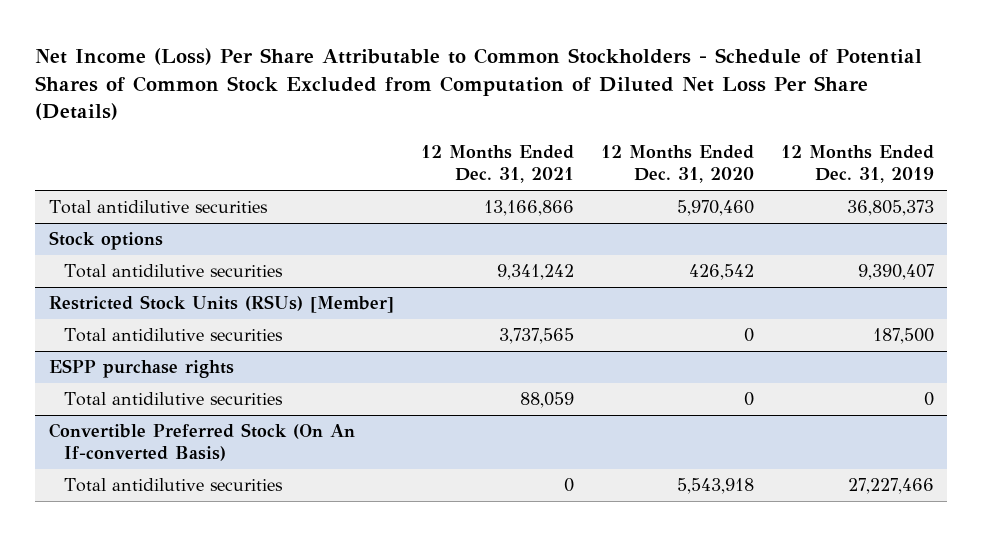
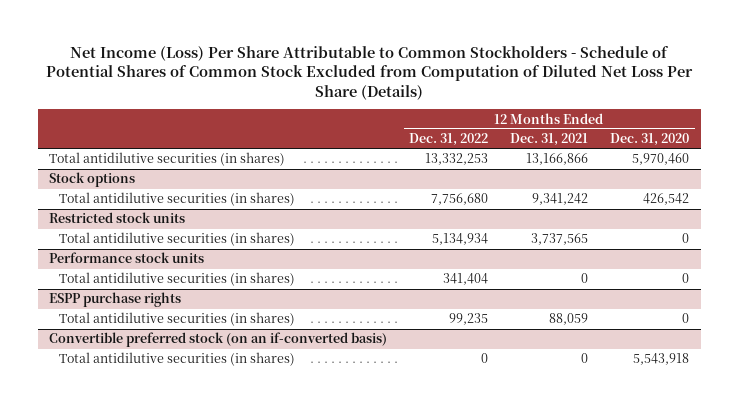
[780,145,934,183] 12 Months Ended Dec. 31, 2019 -> none
none -> [409,133,489,147] Dec. 31, 2022
[48,200,268,215] Total antidilutive securities -> [49,152,286,167] Total antidilutive securities (in shares)
[63,264,283,279] Total antidilutive securities -> [58,192,295,207] Total antidilutive securities (in shares)
[48,295,394,314] Restricted Stock Units (RSUs) [Member] -> [49,212,186,224] Restricted stock units
[63,328,283,343] Total antidilutive securities -> [58,232,295,247] Total antidilutive securities (in shares)
none -> [49,252,205,264] Performance stock units
none -> [58,272,295,287] Total antidilutive securities (in shares)
[63,392,283,407] Total antidilutive securities -> [58,312,295,327] Total antidilutive securities (in shares)
[48,423,355,462] Convertible Preferred Stock (On An If-converted Basis) -> [49,332,388,348] Convertible preferred stock (on an if-converted basis)
[63,478,283,493] Total antidilutive securities -> [58,352,295,367] Total antidilutive securities (in shares)

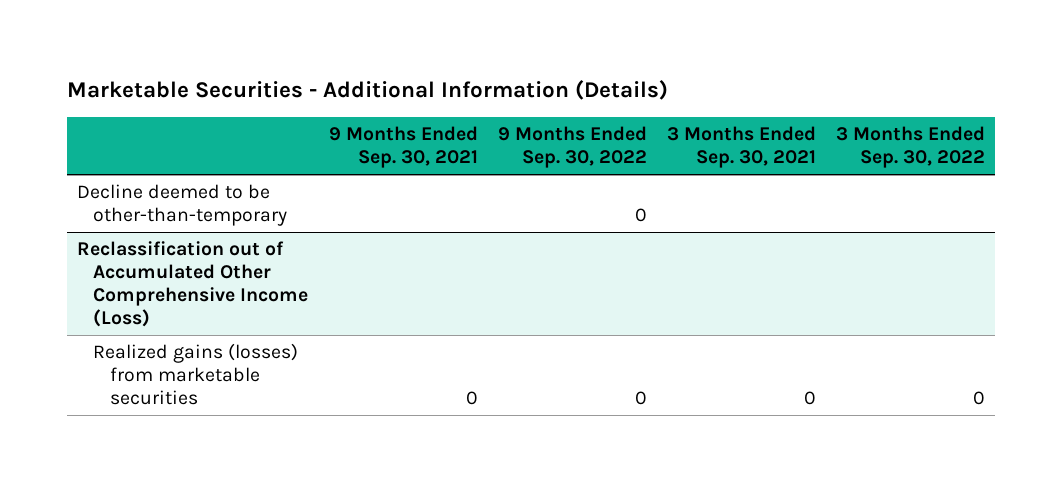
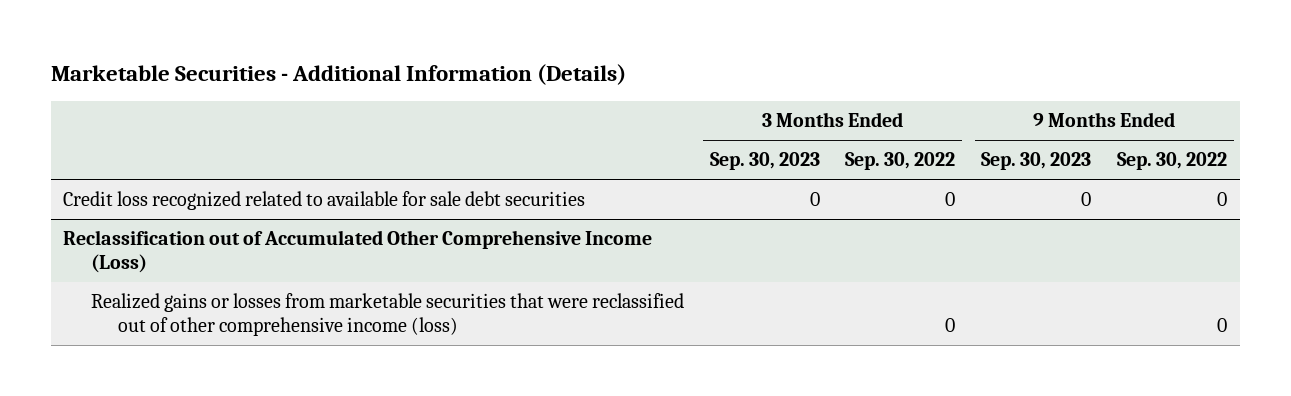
[328,126,478,168] 9 Months Ended Sep. 30, 2021 -> none
[667,126,817,168] 3 Months Ended Sep. 30, 2021 -> none
none -> [709,152,820,171] Sep. 30, 2023
none -> [981,152,1092,171] Sep. 30, 2023
[77,184,288,227] Decline deemed to be other-than-temporary -> none
none -> [63,191,586,211] Credit loss recognized related to available for sale debt securities
[93,343,299,405] Realized gains (losses) from marketable securities -> [90,293,684,336] Realized gains or losses from marketable securities that were reclassified out of other comprehensive income (loss)

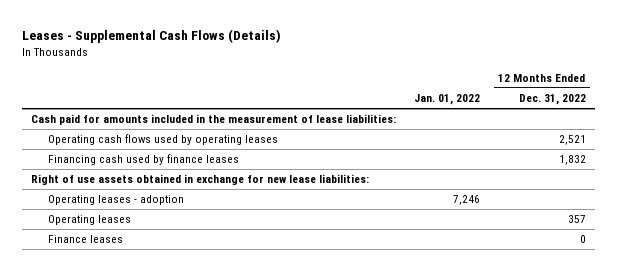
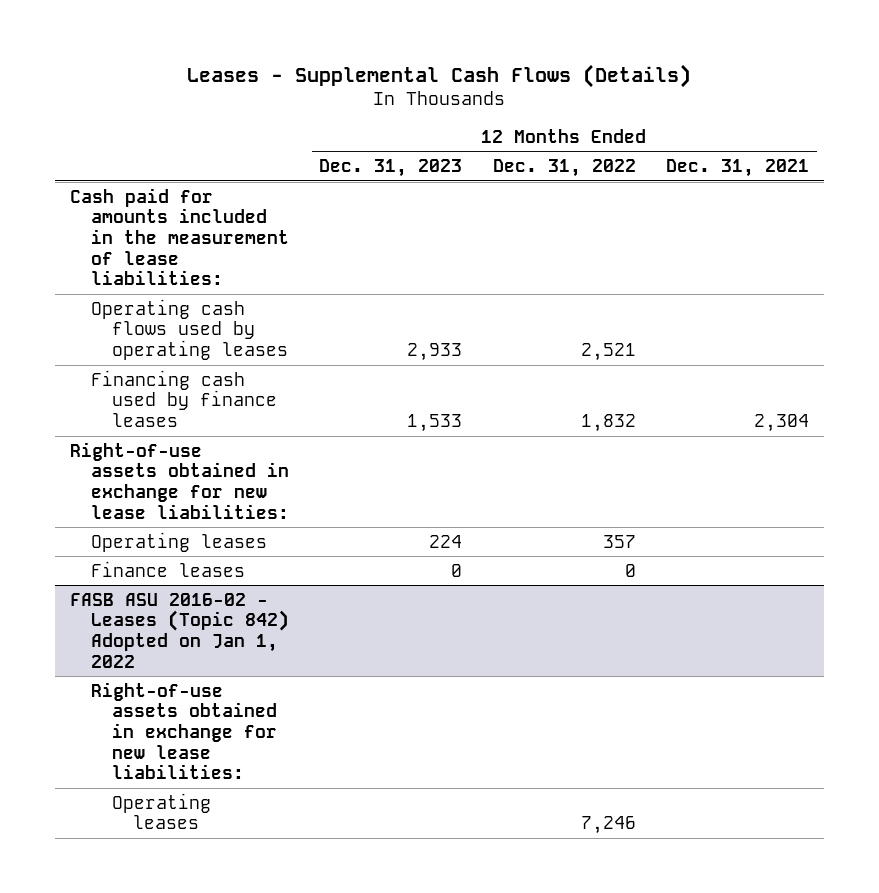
[414,94,481,106] Jan. 01, 2022 -> none
none -> [319,159,463,178] Dec. 31, 2023
none -> [666,159,810,178] Dec. 31, 2021
[47,195,184,206] Operating leases - adoption -> none
[30,174,369,186] Right of use assets obtained in exchange for new lease liabilities: -> [69,441,289,519] Right-of-use assets obtained in exchange for new lease liabilities:
none -> [69,592,289,668] FASB ASU 2016-02 - Leases (Topic 842) Adopted on Jan 1, 2022
none -> [90,681,277,780] Right-of-use assets obtained in exchange for new lease liabilities:
none -> [111,792,211,830] Operating leases

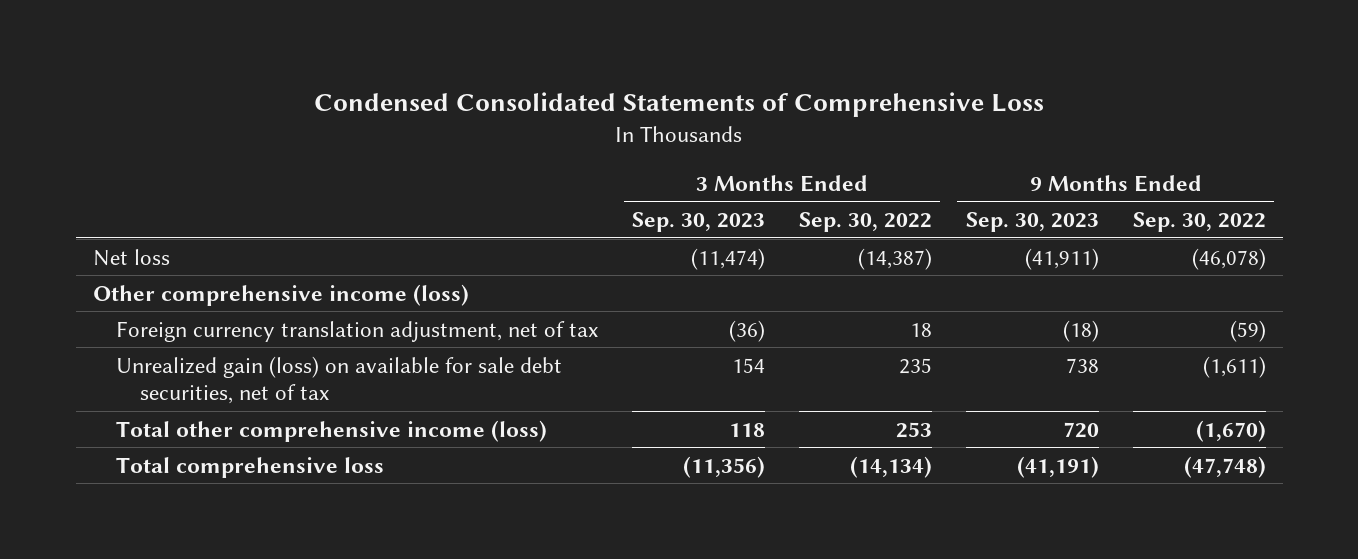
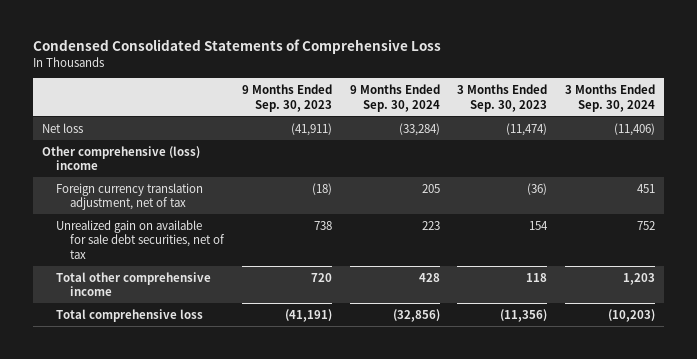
[798,212,932,233] Sep. 30, 2022 -> none
[1132,212,1266,233] Sep. 30, 2022 -> none
none -> [349,84,440,112] 9 Months Ended Sep. 30, 2024
none -> [565,84,656,112] 3 Months Ended Sep. 30, 2024
[92,283,469,306] Other comprehensive income (loss) -> [41,145,200,171] Other comprehensive (loss) income
[116,355,563,405] Unrealized gain (loss) on available for sale debt securities, net of tax -> [55,219,225,259] Unrealized gain on available for sale debt securities, net of tax
[116,419,548,442] Total other comprehensive income (loss) -> [55,271,211,297] Total other comprehensive income

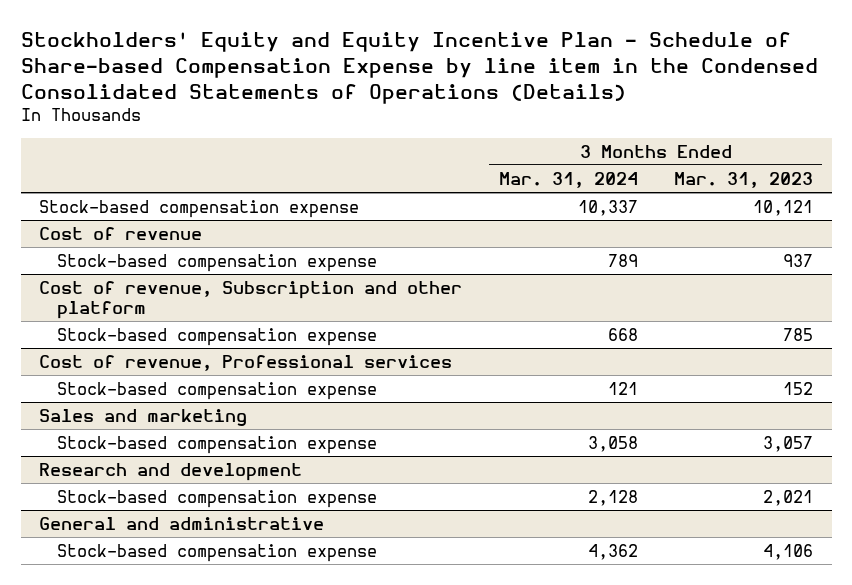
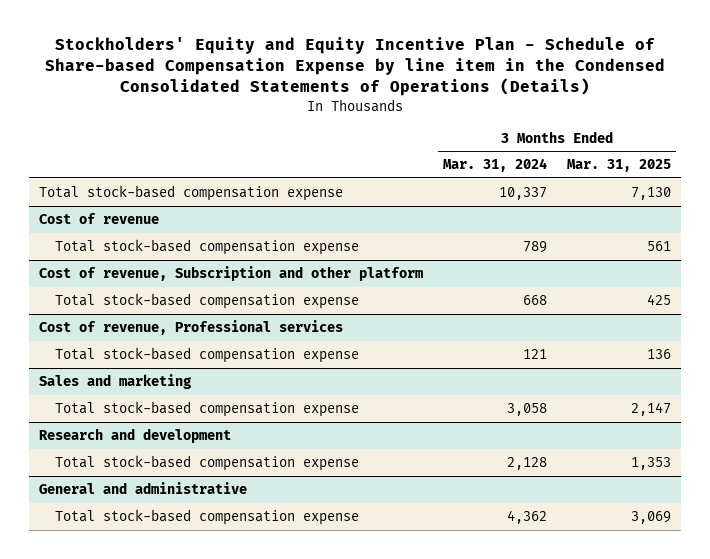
[674,171,814,188] Mar. 31, 2023 -> none
none -> [567,159,672,173] Mar. 31, 2025
[38,199,359,218] Stock-based compensation expense -> [38,185,343,202] Total stock-based compensation expense
[57,253,378,272] Stock-based compensation expense -> [54,239,359,256] Total stock-based compensation expense
[57,327,378,346] Stock-based compensation expense -> [54,293,359,310] Total stock-based compensation expense
[57,381,378,400] Stock-based compensation expense -> [54,347,359,364] Total stock-based compensation expense
[57,435,378,454] Stock-based compensation expense -> [54,401,359,418] Total stock-based compensation expense
[57,489,378,508] Stock-based compensation expense -> [54,455,359,472] Total stock-based compensation expense
[57,543,378,562] Stock-based compensation expense -> [54,509,359,526] Total stock-based compensation expense

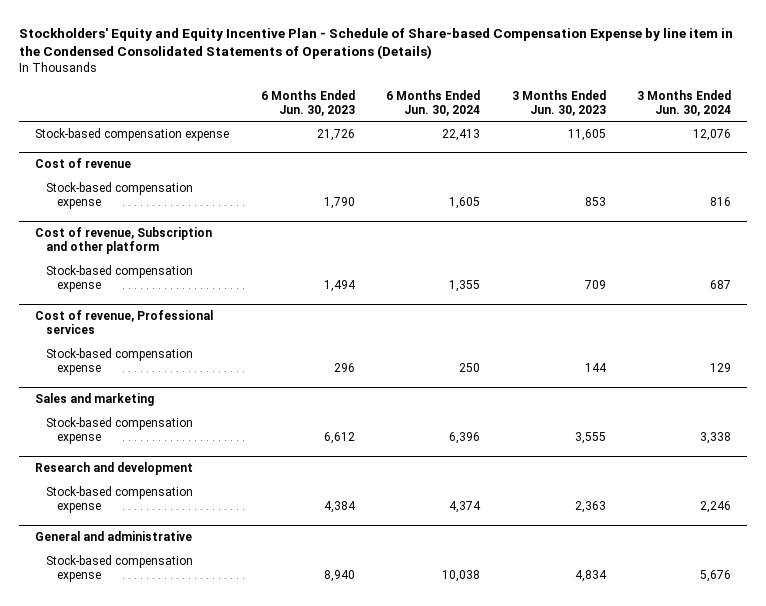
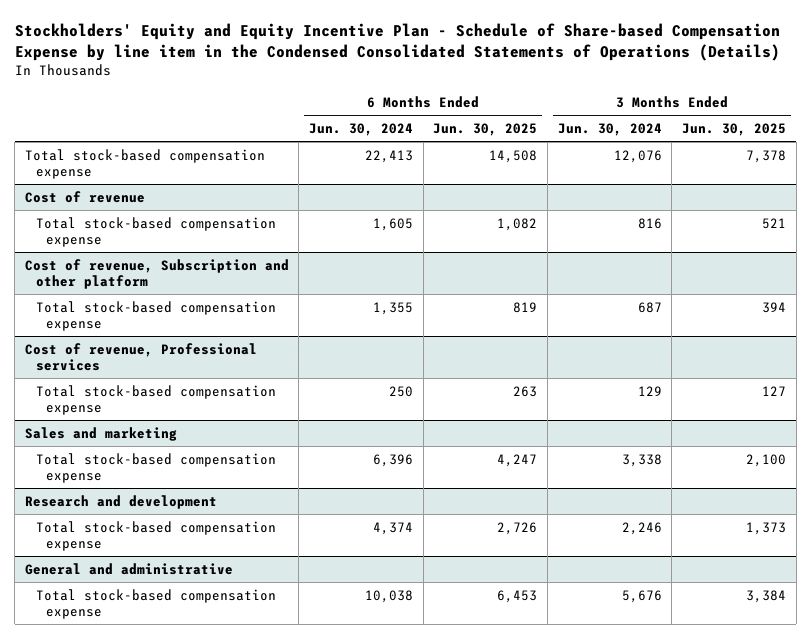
[260,89,355,116] 6 Months Ended Jun. 30, 2023 -> none
[511,89,606,116] 3 Months Ended Jun. 30, 2023 -> none
none -> [433,123,538,137] Jun. 30, 2025
none -> [682,123,787,137] Jun. 30, 2025
[34,127,229,141] Stock-based compensation expense -> [24,148,265,179] Total stock-based compensation expense
[46,181,194,210] Stock-based compensation expense -> [35,216,276,247] Total stock-based compensation expense
[46,264,194,293] Stock-based compensation expense -> [35,300,276,331] Total stock-based compensation expense
[46,347,194,376] Stock-based compensation expense -> [35,384,276,415] Total stock-based compensation expense
[46,416,194,445] Stock-based compensation expense -> [35,452,276,483] Total stock-based compensation expense
[46,485,194,514] Stock-based compensation expense -> [35,520,276,551] Total stock-based compensation expense
[46,554,194,583] Stock-based compensation expense -> [35,588,276,619] Total stock-based compensation expense

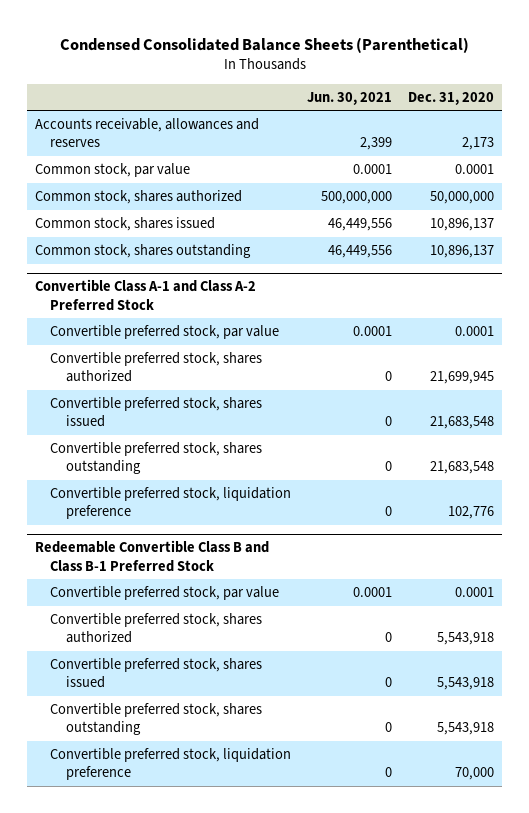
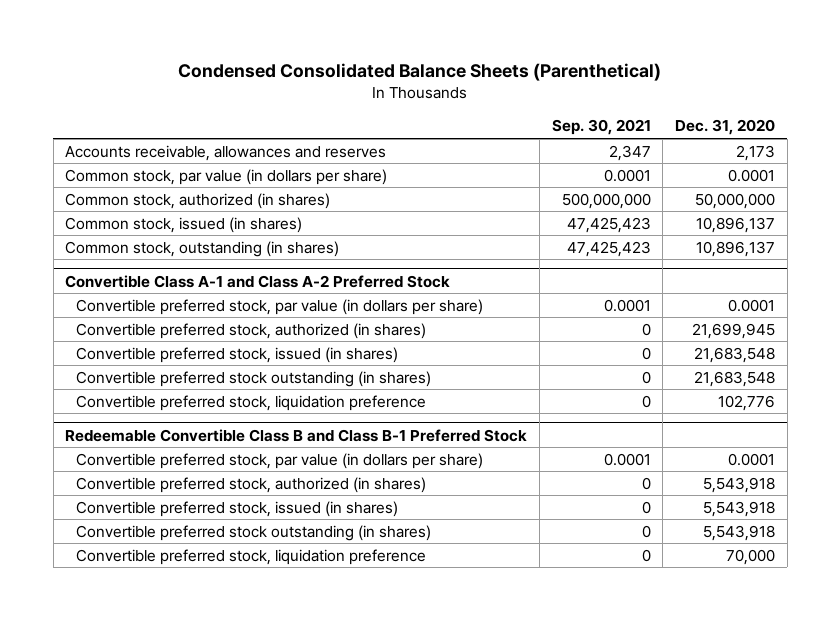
[307,91,393,105] Jun. 30, 2021 -> none
none -> [551,119,651,136] Sep. 30, 2021
[35,163,191,178] Common stock, par value -> [65,168,388,185] Common stock, par value (in dollars per share)
[35,190,243,205] Common stock, shares authorized -> [65,192,331,209] Common stock, authorized (in shares)
[35,217,216,232] Common stock, shares issued -> [65,216,303,233] Common stock, issued (in shares)
[35,244,252,259] Common stock, shares outstanding -> [65,240,340,257] Common stock, outstanding (in shares)
[50,325,280,340] Convertible preferred stock, par value -> [76,298,484,315] Convertible preferred stock, par value (in dollars per share)
[50,352,263,383] Convertible preferred stock, shares authorized -> [76,322,427,339] Convertible preferred stock, authorized (in shares)
[50,397,263,428] Convertible preferred stock, shares issued -> [76,346,399,363] Convertible preferred stock, issued (in shares)
[50,442,263,475] Convertible preferred stock, shares outstanding -> [76,370,432,387] Convertible preferred stock outstanding (in shares)
[50,586,280,601] Convertible preferred stock, par value -> [76,452,484,469] Convertible preferred stock, par value (in dollars per share)
[50,613,263,644] Convertible preferred stock, shares authorized -> [76,476,427,493] Convertible preferred stock, authorized (in shares)
[50,658,263,689] Convertible preferred stock, shares issued -> [76,500,399,517] Convertible preferred stock, issued (in shares)
[50,703,263,736] Convertible preferred stock, shares outstanding -> [76,524,432,541] Convertible preferred stock outstanding (in shares)

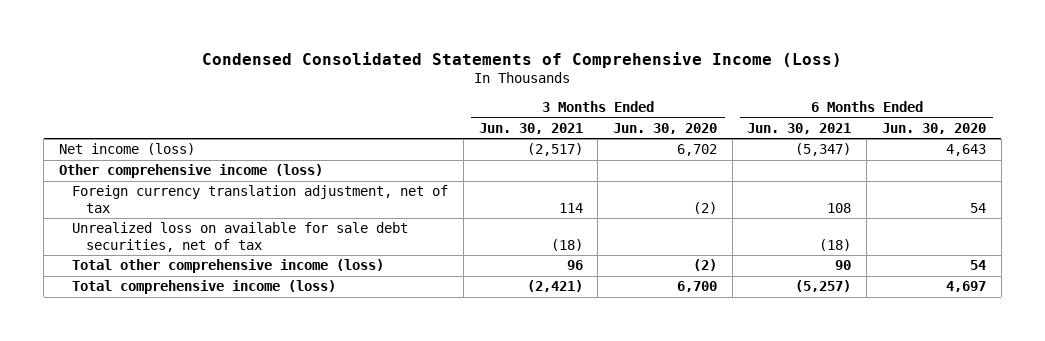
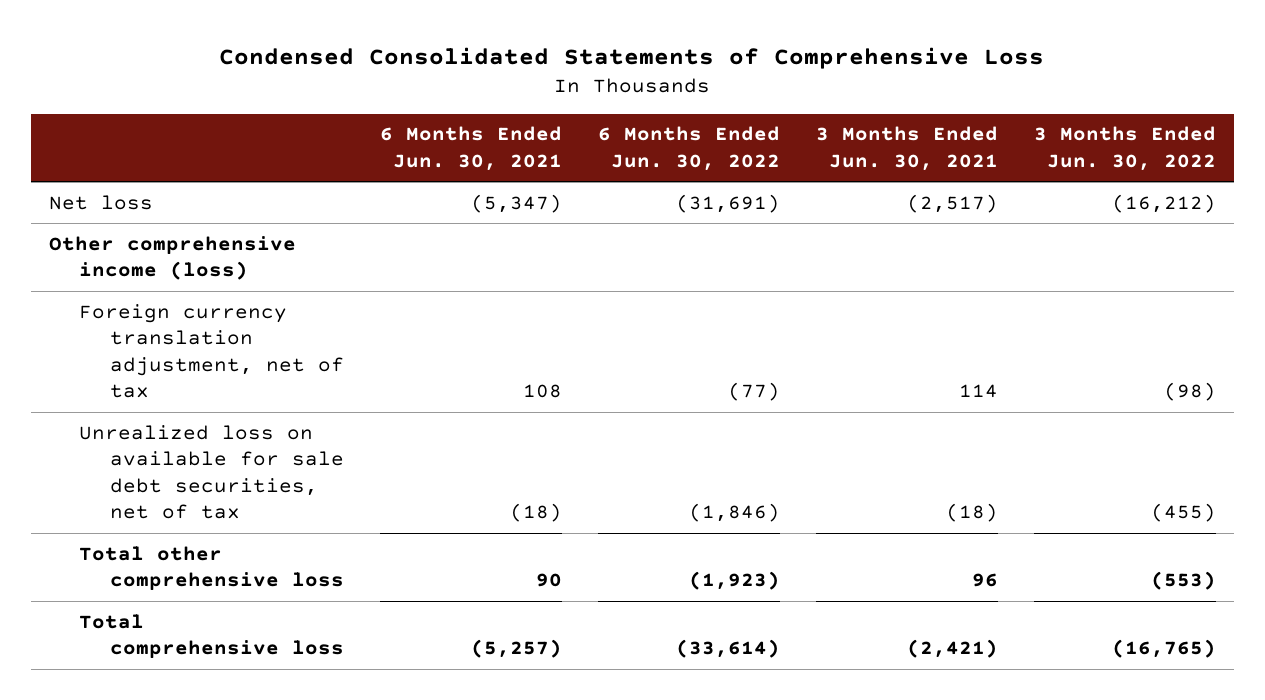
[202,51,843,68] Condensed Consolidated Statements of Comprehensive Income (Loss) -> [219,46,1045,69] Condensed Consolidated Statements of Comprehensive Loss
[613,122,718,134] Jun. 30, 2020 -> none
[881,122,986,134] Jun. 30, 2020 -> none
none -> [598,126,781,171] 6 Months Ended Jun. 30, 2022
none -> [1033,126,1216,171] 3 Months Ended Jun. 30, 2022
[58,143,195,156] Net income (loss) -> [48,194,153,210] Net loss
[72,259,385,274] Total other comprehensive income (loss) -> [79,545,345,591] Total other comprehensive loss
[72,280,337,295] Total comprehensive income (loss) -> [79,613,345,659] Total comprehensive loss

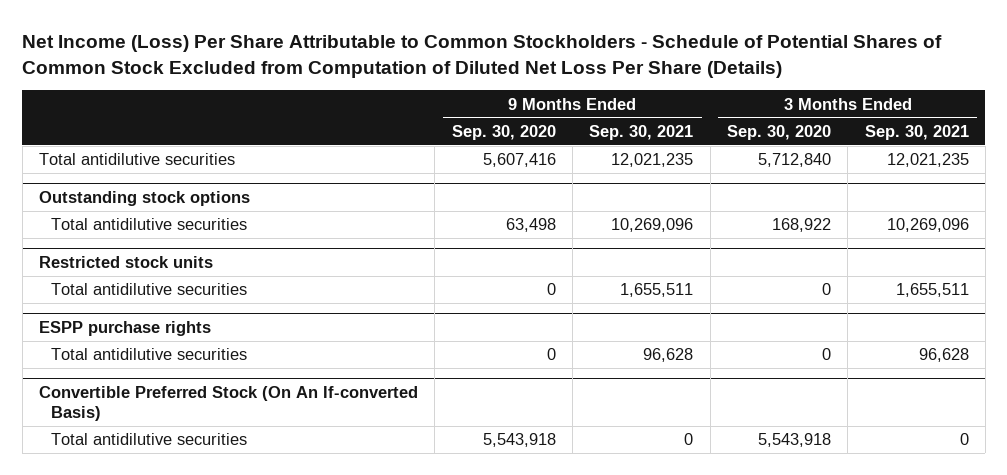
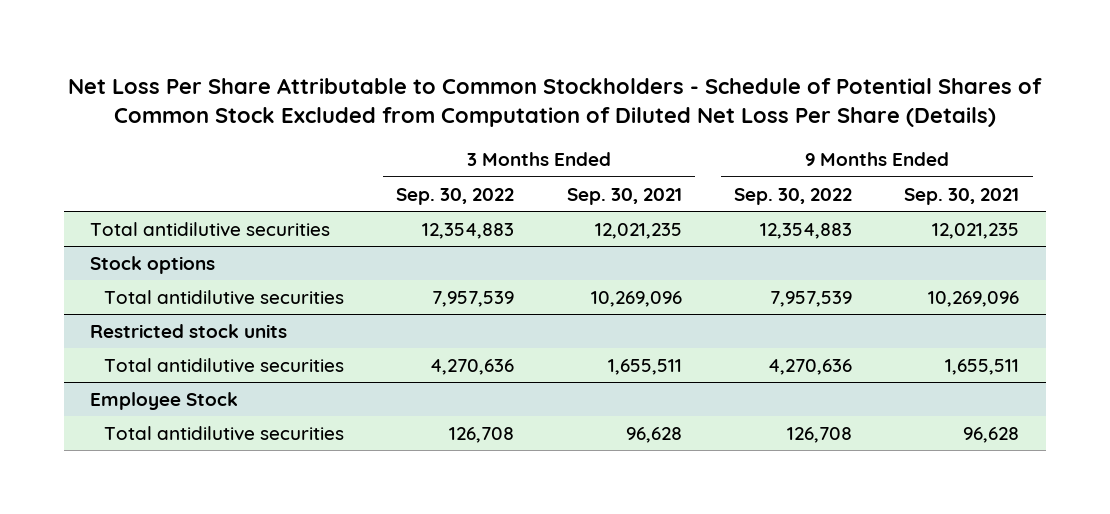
[22,34,943,78] Net Income (Loss) Per Share Attributable to Common Stockholders - Schedule of Potential Shares of Common Stock Excluded from Computation of Diluted Net Loss Per Share (Details) -> [67,77,1042,128] Net Loss Per Share Attributable to Common Stockholders - Schedule of Potential Shares of Common Stock Excluded from Computation of Diluted Net Loss Per Share (Details)
[451,124,556,140] Sep. 30, 2020 -> none
[726,124,831,140] Sep. 30, 2020 -> none
none -> [396,187,515,205] Sep. 30, 2022
none -> [734,187,853,205] Sep. 30, 2022
[38,190,250,206] Outstanding stock options -> [90,256,216,275] Stock options
[38,320,211,336] ESPP purchase rights -> [90,392,239,411] Employee Stock
[38,385,418,422] Convertible Preferred Stock (On An If-converted Basis) -> none
[50,433,247,446] Total antidilutive securities -> none

